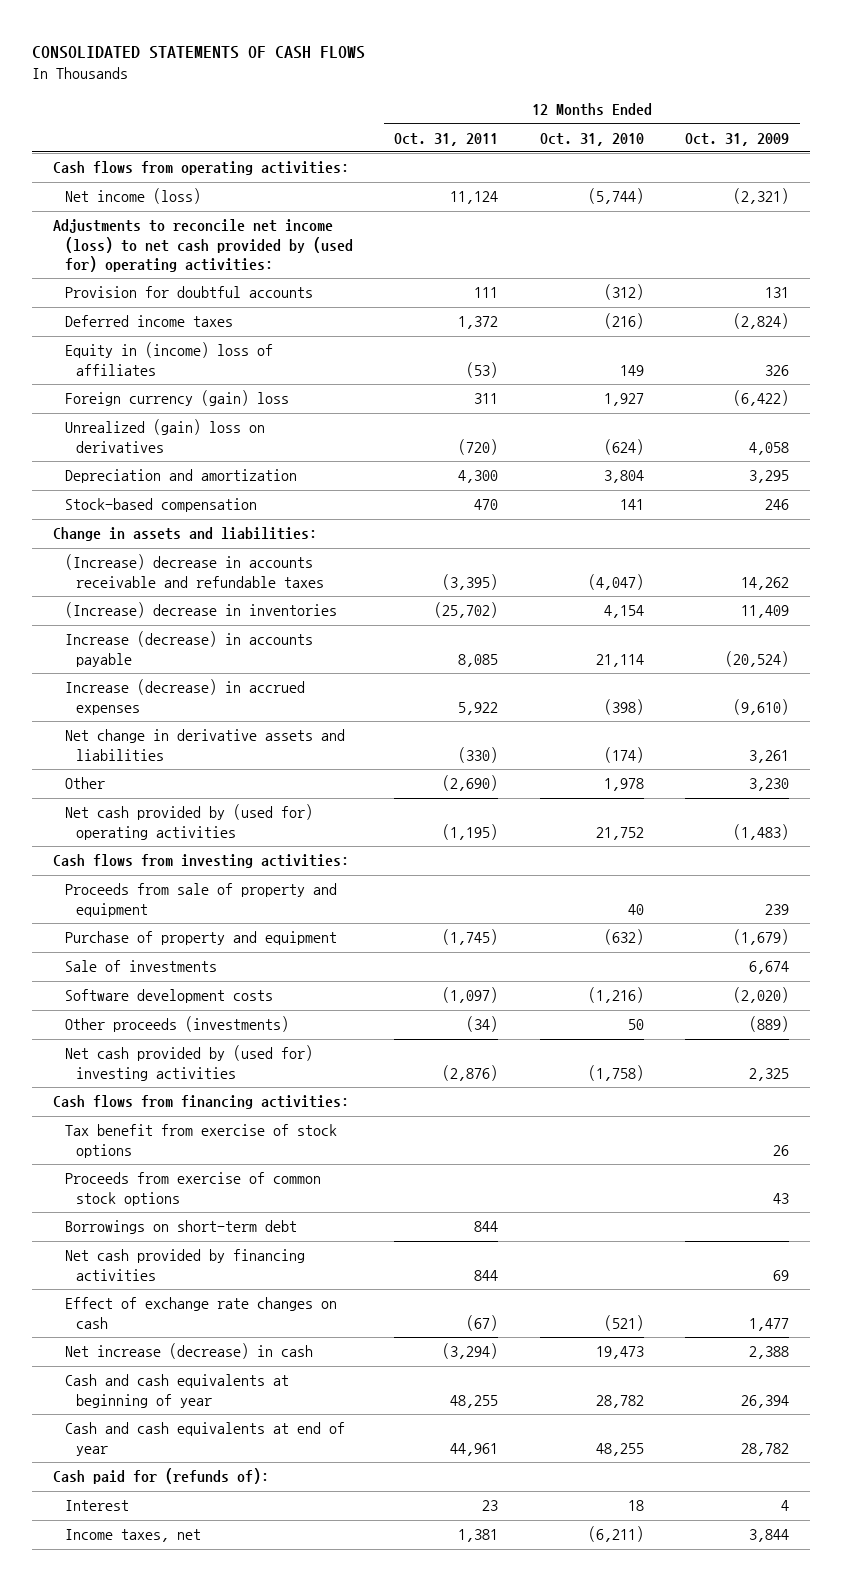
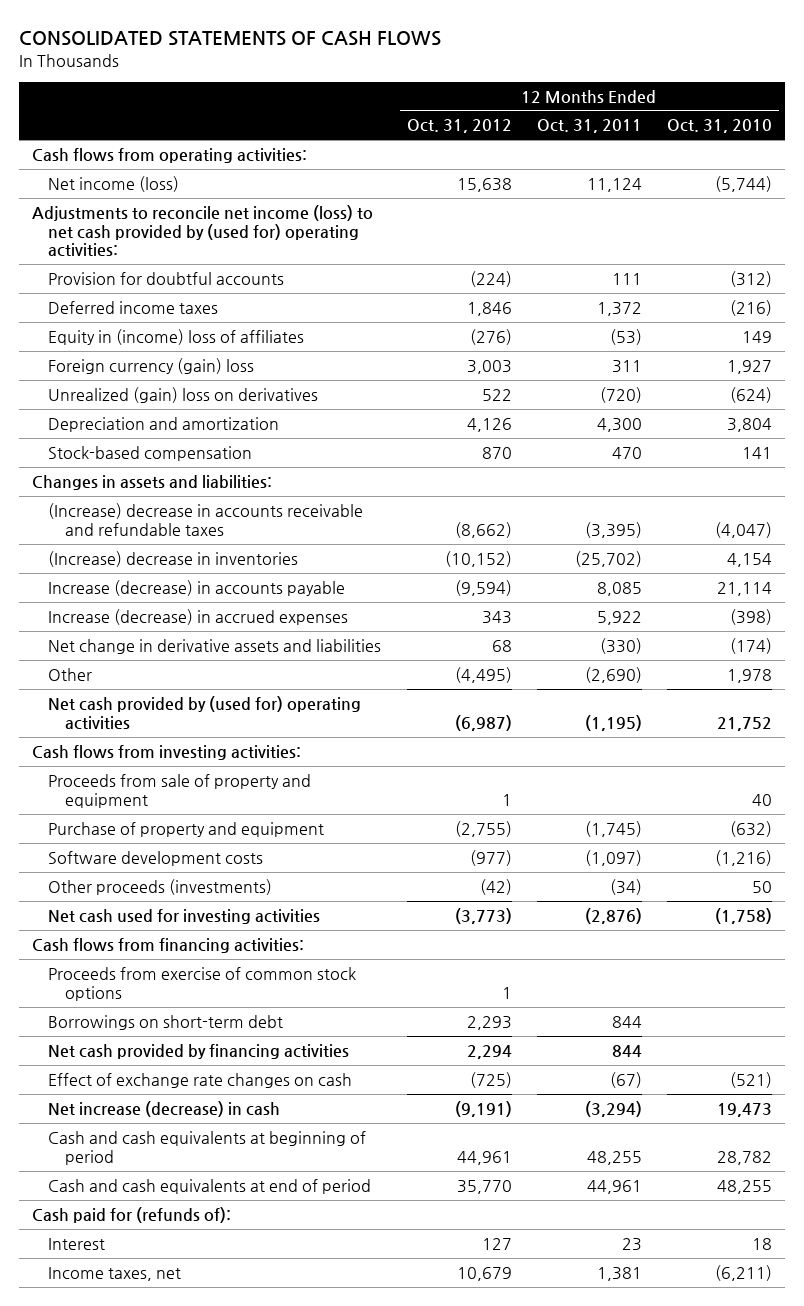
[685,132,790,146] Oct. 31, 2009 -> none
none -> [406,119,512,134] Oct. 31, 2012
[53,527,318,542] Change in assets and liabilities: -> [32,474,273,490] Changes in assets and liabilities:
[64,960,217,973] Sale of investments -> none
[64,1045,313,1081] Net cash provided by (used for) investing activities -> [48,908,321,924] Net cash used for investing activities
[64,1124,337,1158] Tax benefit from exercise of stock options -> none
[64,1374,289,1408] Cash and cash equivalents at beginning of year -> [48,1130,367,1165] Cash and cash equivalents at beginning of period
[64,1422,345,1456] Cash and cash equivalents at end of year -> [48,1178,372,1194] Cash and cash equivalents at end of period

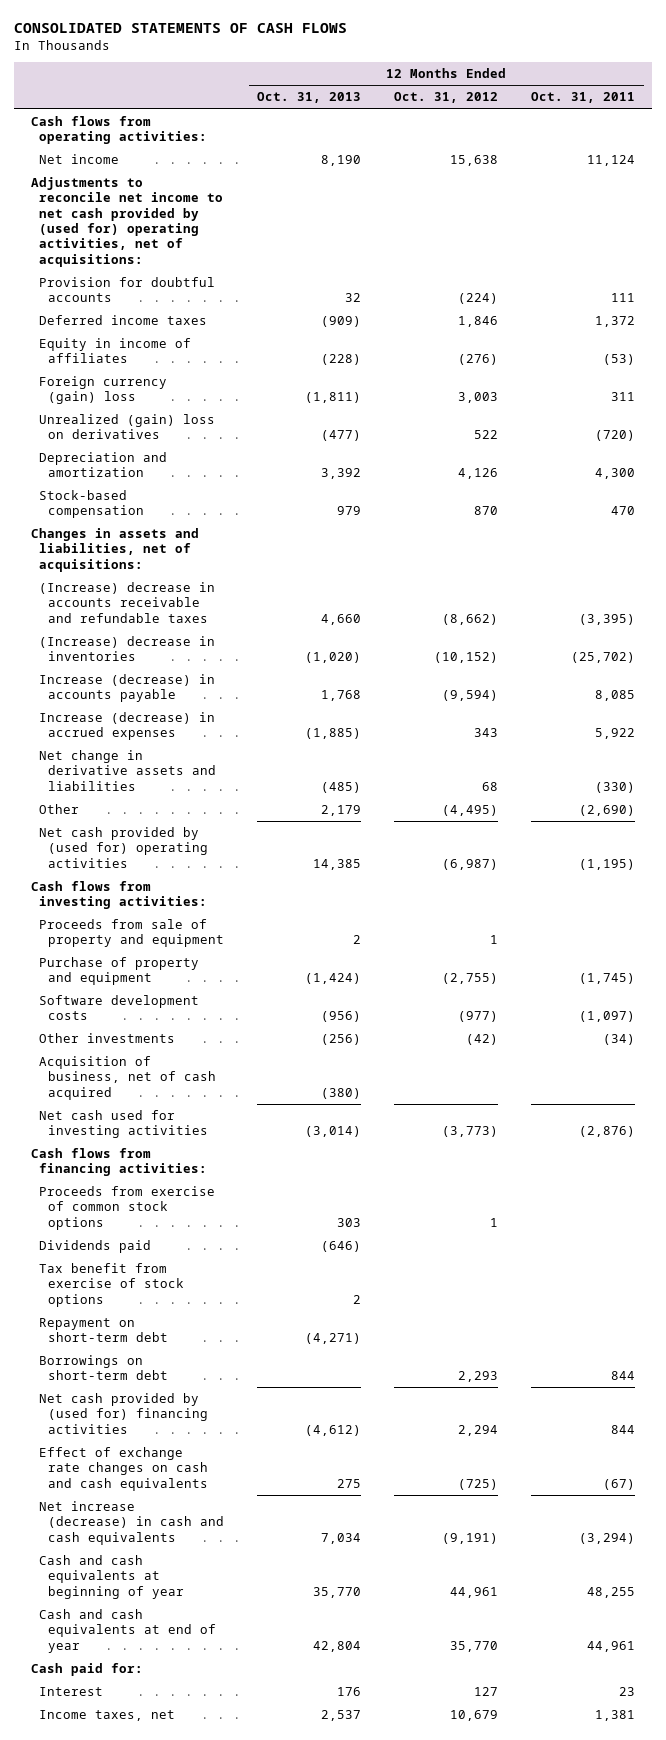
[667,119,773,134] Oct. 31, 2010 -> none
none -> [257,92,362,104] Oct. 31, 2013
[48,175,180,192] Net income (loss) -> [39,154,120,165] Net income
[32,204,374,258] Adjustments to reconcile net income (loss) to net cash provided by (used for) operating activities: -> [30,177,224,267] Adjustments to reconcile net income to net cash provided by (used for) operating activities, net of acquisitions:
[48,328,305,345] Equity in (income) loss of affiliates -> [39,338,192,364] Equity in income of affiliates
[32,474,273,490] Changes in assets and liabilities: -> [30,528,199,572] Changes in assets and liabilities, net of acquisitions:
[48,878,273,895] Other proceeds (investments) -> [39,1033,176,1044] Other investments
none -> [39,1056,217,1100] Acquisition of business, net of cash acquired
none -> [39,1240,152,1254] Dividends paid
none -> [39,1263,185,1307] Tax benefit from exercise of stock options
none -> [39,1318,169,1343] Repayment on short-term debt
[48,1043,350,1059] Net cash provided by financing activities -> [39,1393,209,1434] Net cash provided by (used for) financing activities
[48,1072,353,1088] Effect of exchange rate changes on cash -> [39,1447,209,1491] Effect of exchange rate changes on cash and cash equivalents
[48,1100,281,1117] Net increase (decrease) in cash -> [39,1501,225,1545] Net increase (decrease) in cash and cash equivalents
[48,1130,367,1165] Cash and cash equivalents at beginning of period -> [39,1555,185,1599] Cash and cash equivalents at beginning of year
[48,1178,372,1194] Cash and cash equivalents at end of period -> [39,1609,217,1653] Cash and cash equivalents at end of year
[32,1206,232,1223] Cash paid for (refunds of): -> [30,1663,143,1677] Cash paid for:

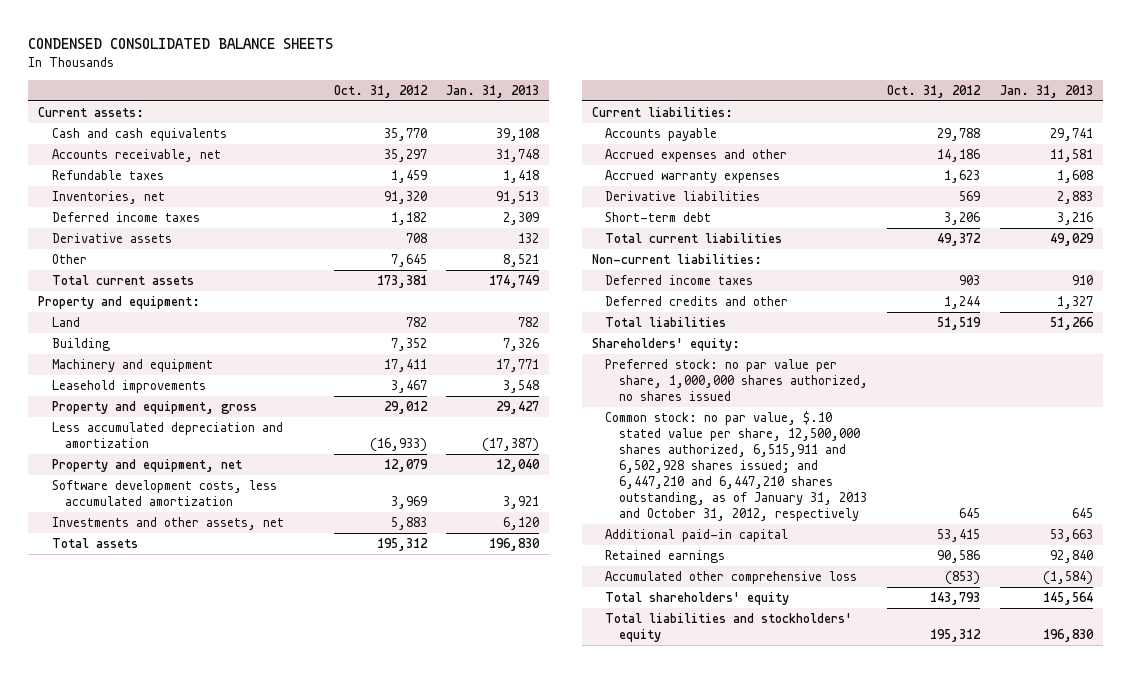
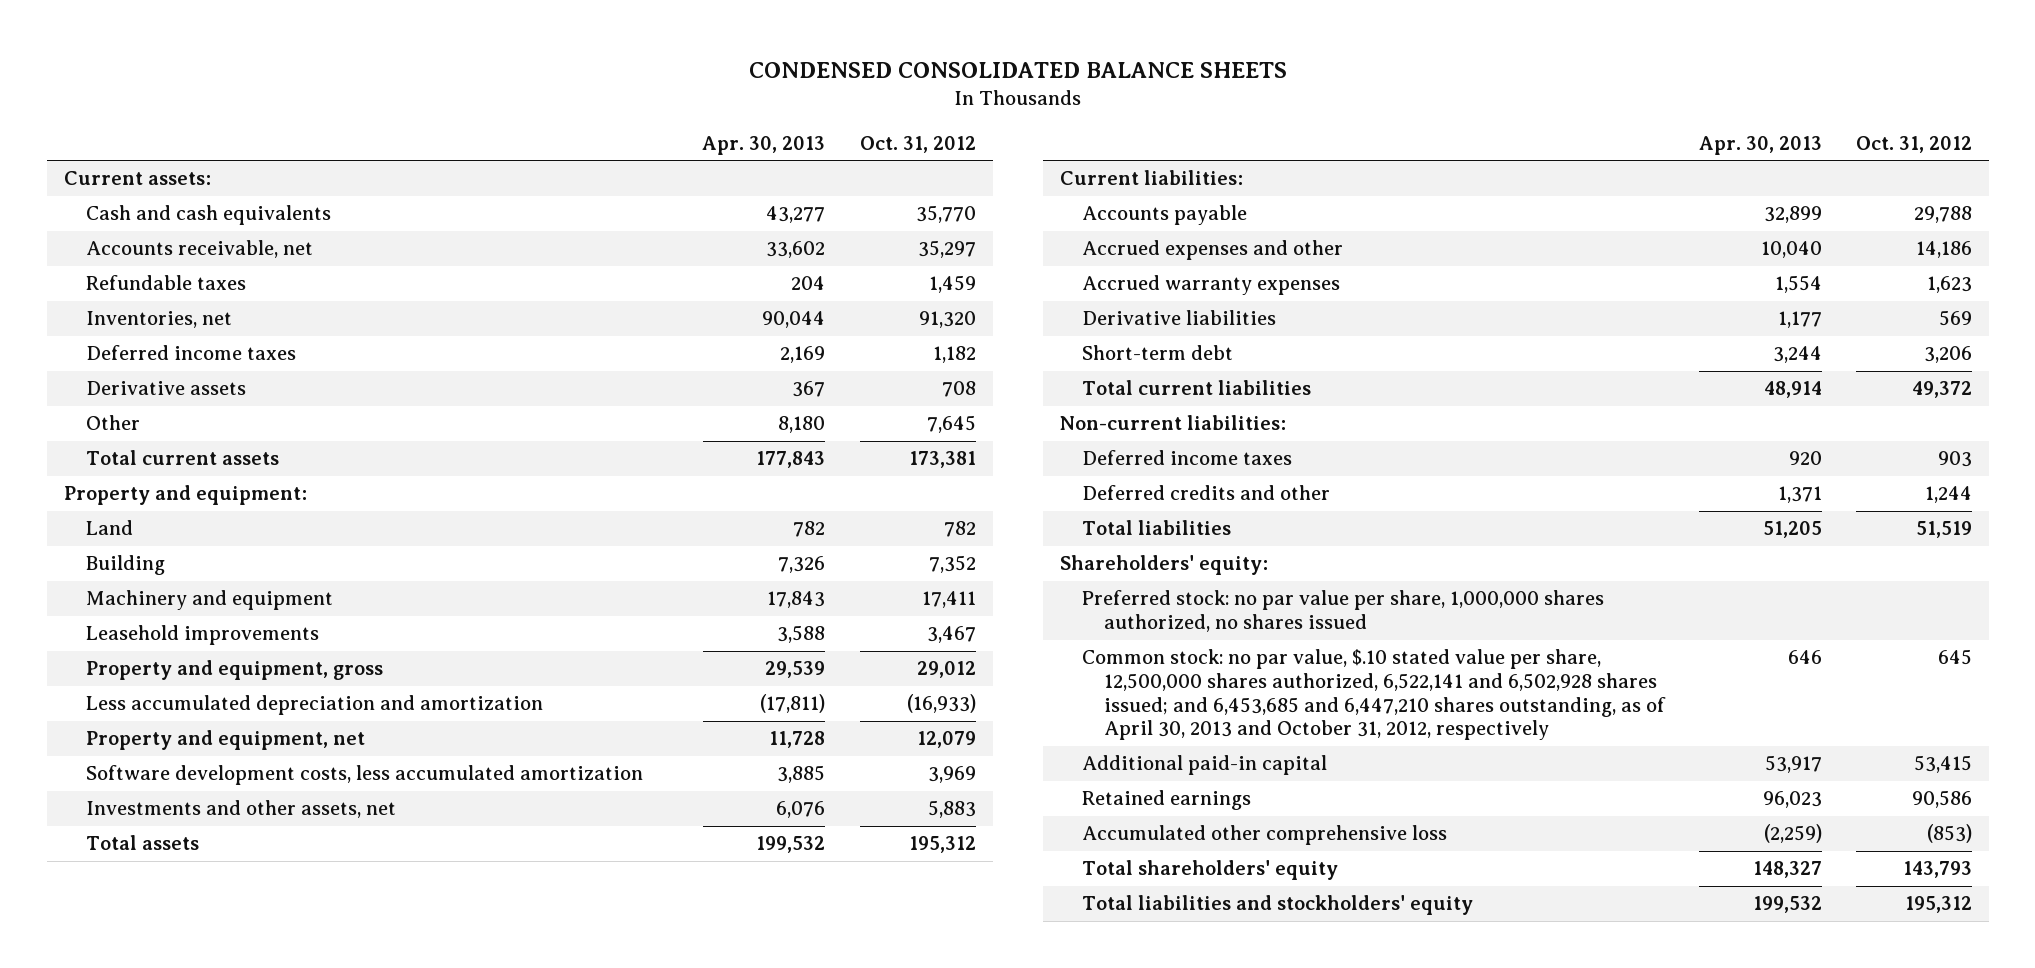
[446,84,540,98] Jan. 31, 2013 -> none
none -> [702,135,826,155] Apr. 30, 2013
[605,410,867,522] Common stock: no par value, $.10 stated value per share, 12,500,000 shares authorized, 6,515,911 and 6,502,928 shares issued; and 6,447,210 and 6,447,210 shares outstanding, as of January 31, 2013 and October 31, 2012, respectively -> [1081,649,1666,741] Common stock: no par value, $.10 stated value per share, 12,500,000 shares authorized, 6,522,141 and 6,502,928 shares issued; and 6,453,685 and 6,447,210 shares outstanding, as of April 30, 2013 and October 31, 2012, respectively

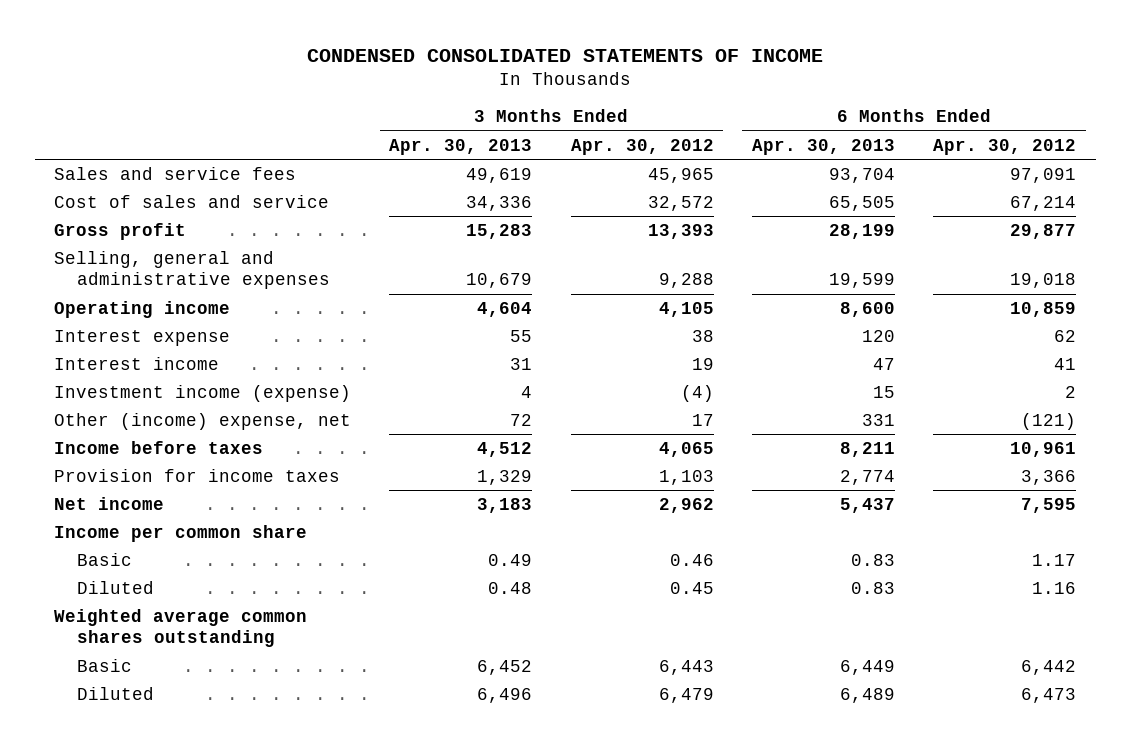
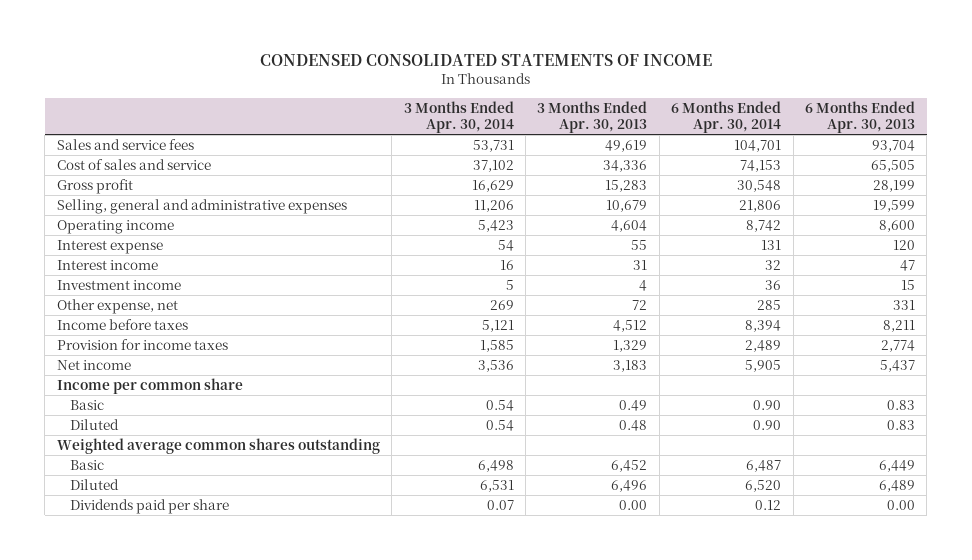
[570,138,714,155] Apr. 30, 2012 -> none
[933,138,1077,155] Apr. 30, 2012 -> none
none -> [403,101,514,134] 3 Months Ended Apr. 30, 2014
none -> [671,101,782,134] 6 Months Ended Apr. 30, 2014
[53,384,351,402] Investment income (expense) -> [56,280,181,291] Investment income
[53,412,351,430] Other (income) expense, net -> [56,299,178,315] Other expense, net
none -> [69,499,229,515] Dividends paid per share

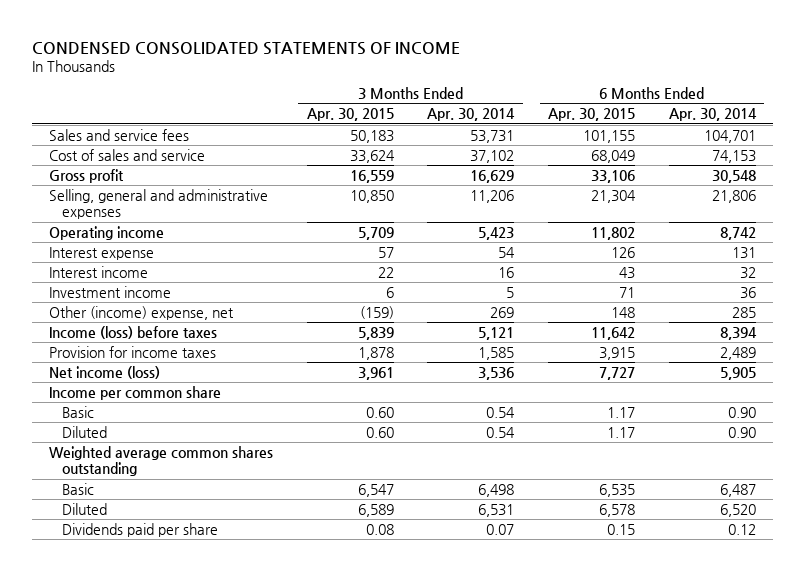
[537,101,648,134] 3 Months Ended Apr. 30, 2013 -> none
[805,101,916,134] 6 Months Ended Apr. 30, 2013 -> none
none -> [306,108,394,122] Apr. 30, 2015
none -> [548,108,636,122] Apr. 30, 2015
[56,299,178,315] Other expense, net -> [48,305,234,320] Other (income) expense, net
[56,319,188,331] Income before taxes -> [48,325,217,339] Income (loss) before taxes
[56,360,131,371] Net income -> [48,365,160,379] Net income (loss)

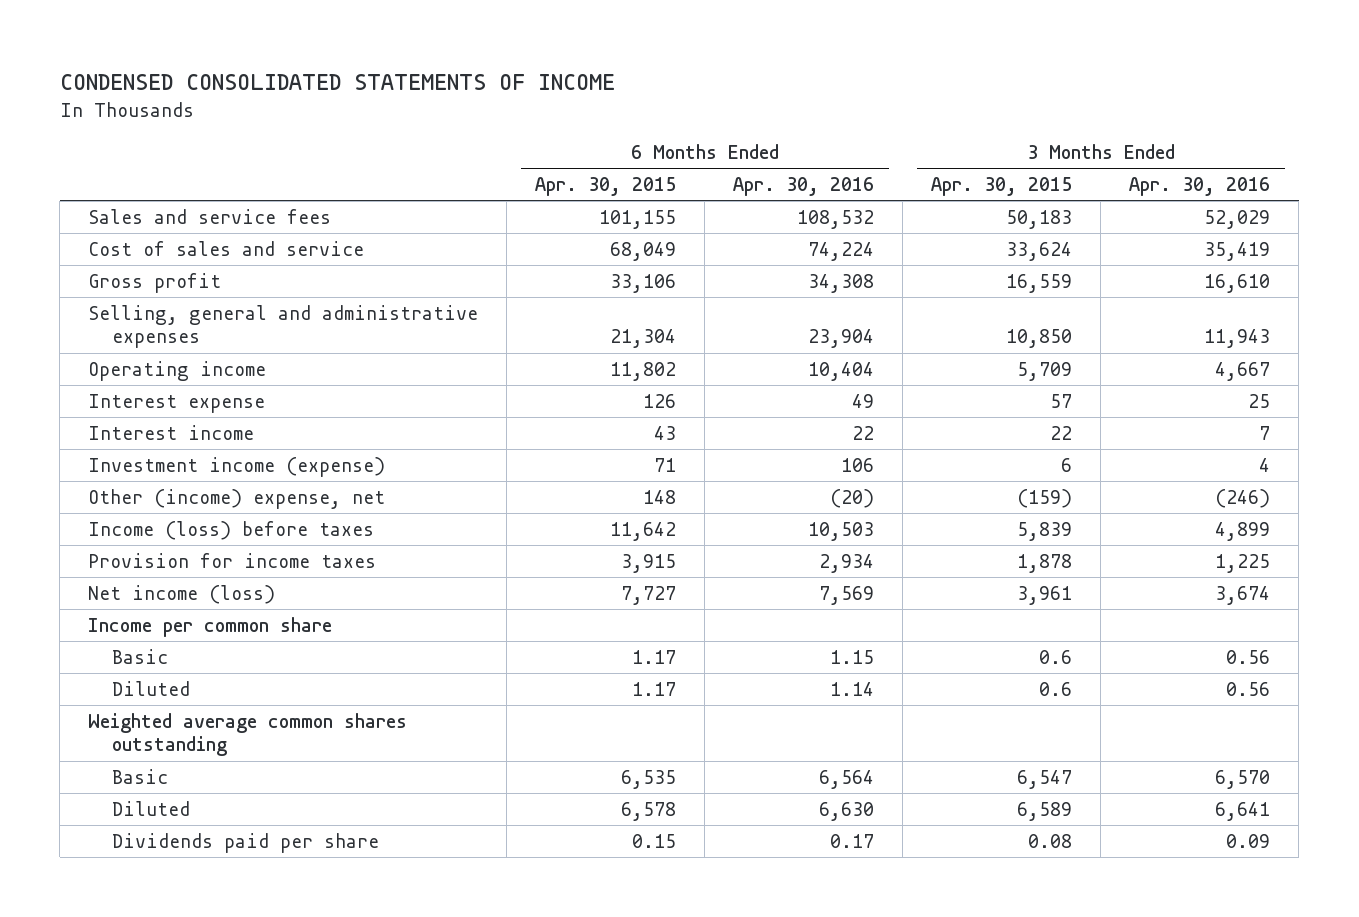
[427,108,516,122] Apr. 30, 2014 -> none
[668,108,757,122] Apr. 30, 2014 -> none
none -> [733,177,875,197] Apr. 30, 2016
none -> [1129,177,1271,197] Apr. 30, 2016
[48,285,171,298] Investment income -> [88,456,386,477] Investment income (expense)
[365,406,394,418] 0.60 -> [1039,649,1073,664] 0.6
[365,426,394,438] 0.60 -> [1039,681,1073,696] 0.6

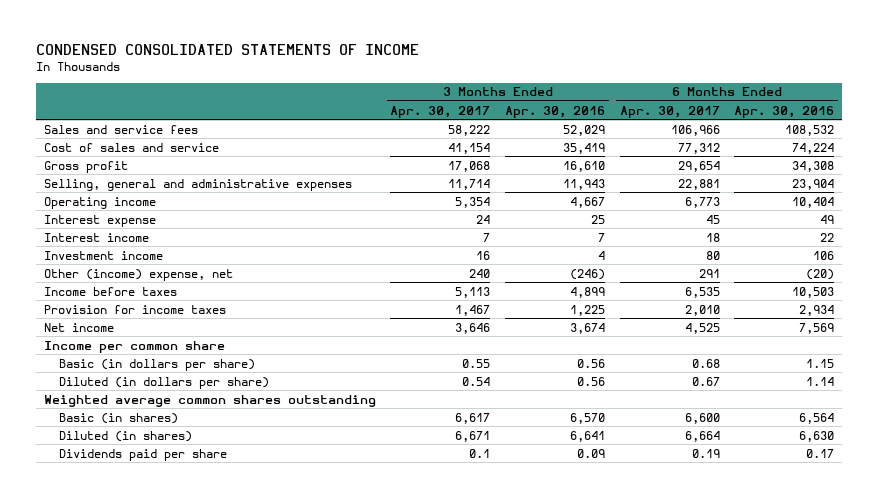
[535,177,677,197] Apr. 30, 2015 -> none
[931,177,1073,197] Apr. 30, 2015 -> none
none -> [390,105,491,118] Apr. 30, 2017
none -> [619,105,720,118] Apr. 30, 2017
[88,456,386,477] Investment income (expense) -> [43,250,163,260] Investment income
[88,520,375,540] Income (loss) before taxes -> [43,286,177,296] Income before taxes
[88,584,276,604] Net income (loss) -> [43,322,114,332] Net income
[111,648,168,664] Basic -> [59,358,256,371] Basic (in dollars per share)
[111,680,190,696] Diluted -> [59,376,270,389] Diluted (in dollars per share)
[111,768,168,784] Basic -> [59,412,179,424] Basic (in shares)
[111,800,190,816] Diluted -> [59,430,193,442] Diluted (in shares)

